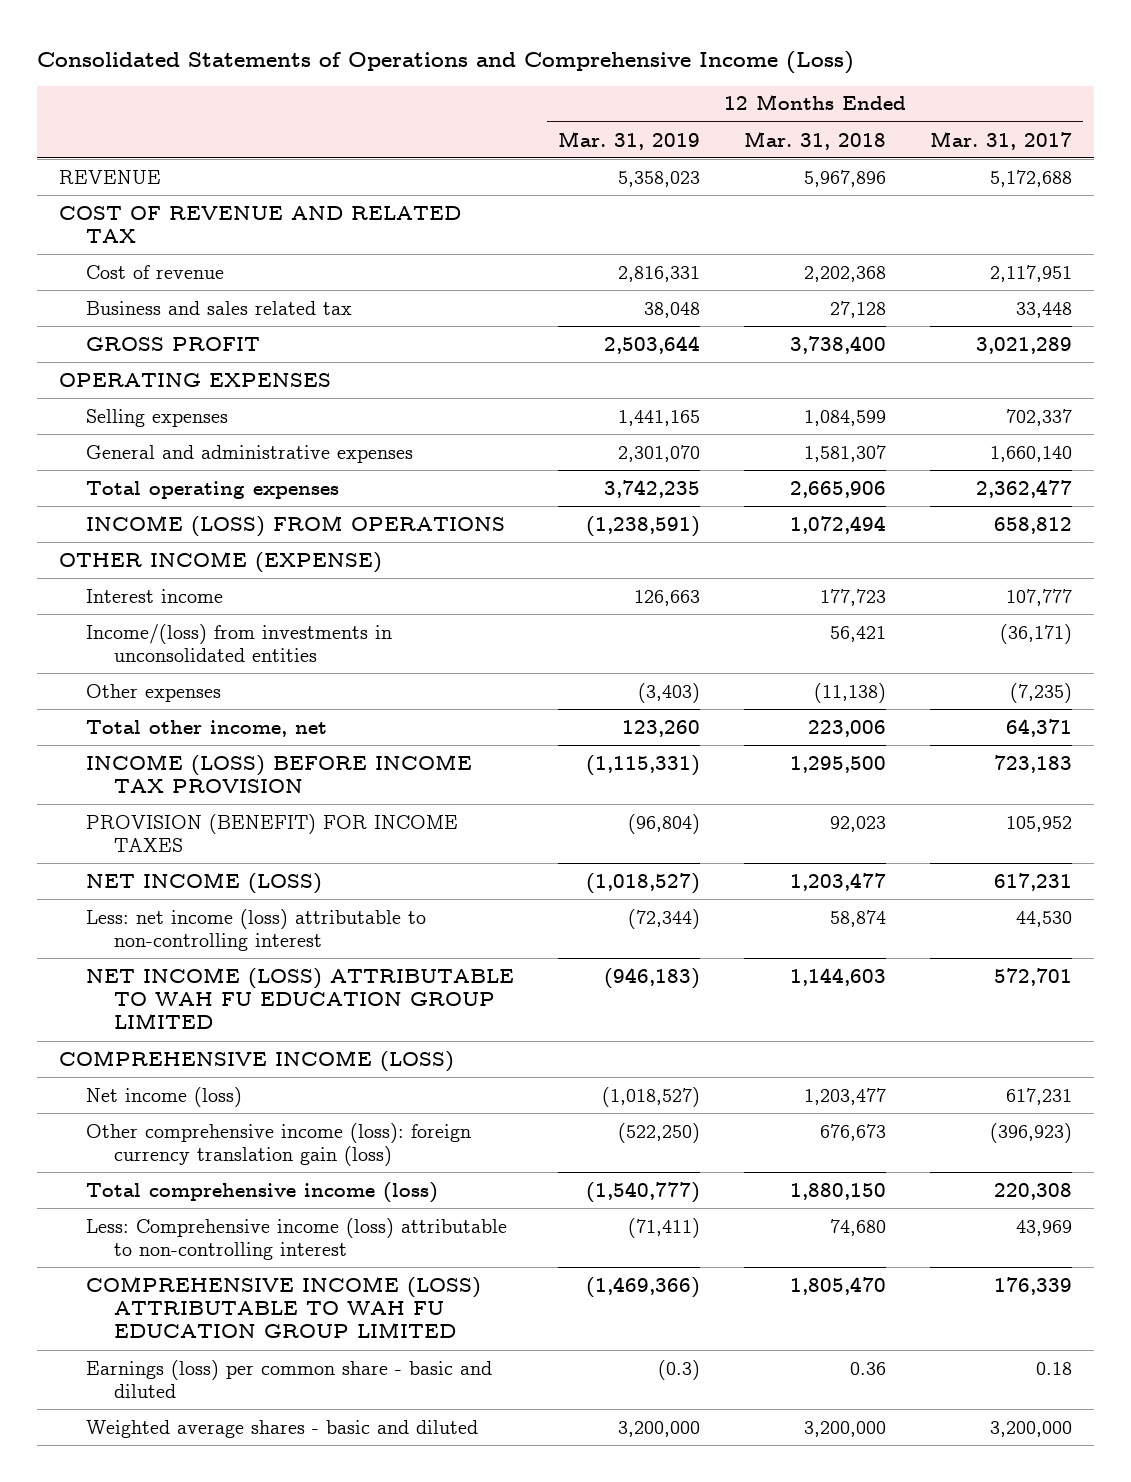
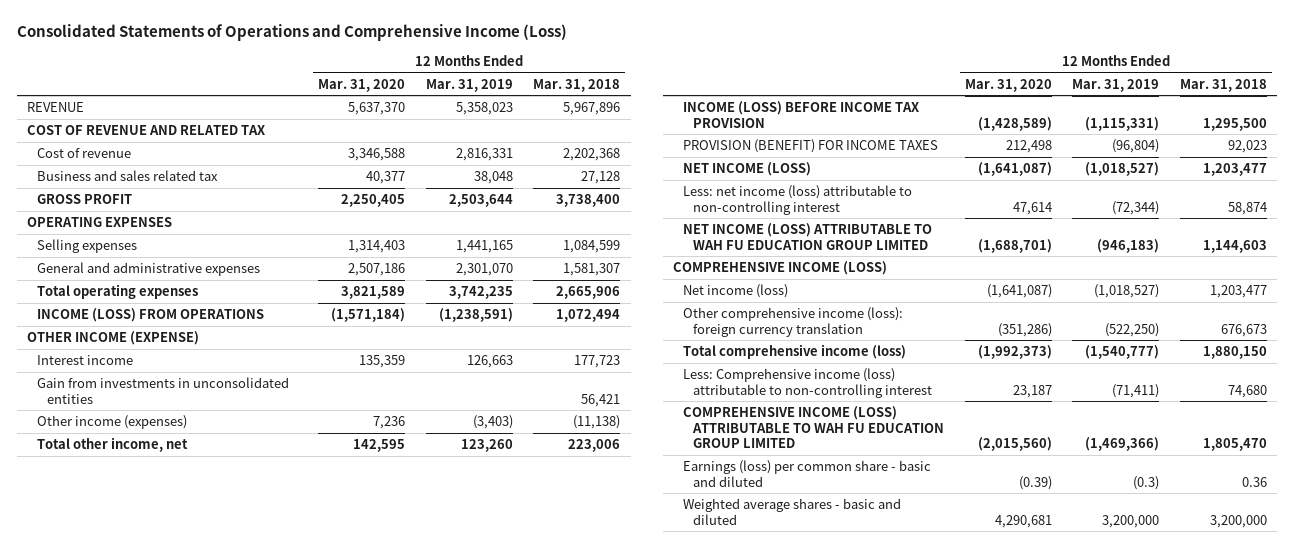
[930,130,1073,150] Mar. 31, 2017 -> none
none -> [318,78,406,92] Mar. 31, 2020
[86,623,393,663] Income/(loss) from investments in unconsolidated entities -> [36,377,289,404] Gain from investments in unconsolidated entities
[86,683,222,702] Other expenses -> [36,415,187,430] Other income (expenses)
[86,1122,472,1167] Other comprehensive income (loss): foreign currency translation gain (loss) -> [683,307,904,337] Other comprehensive income (loss): foreign currency translation

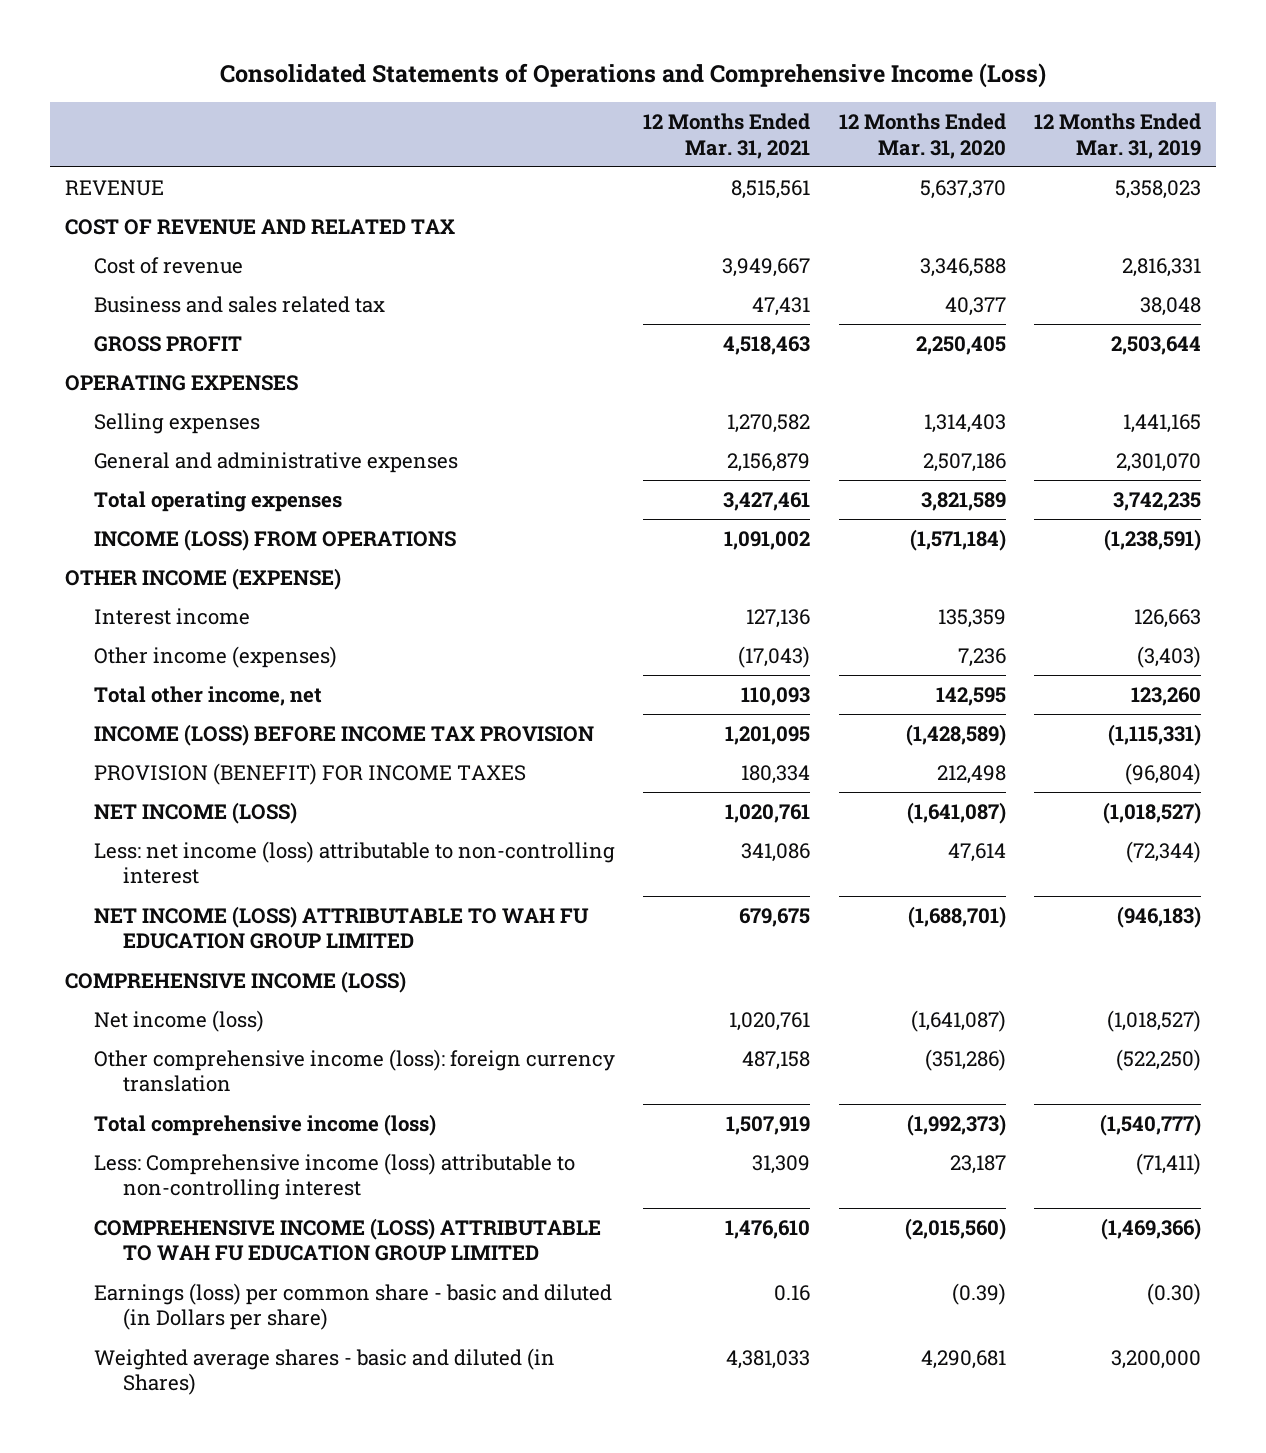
[533,78,621,92] Mar. 31, 2018 -> none
none -> [643,113,811,159] 12 Months Ended Mar. 31, 2021
[36,377,289,404] Gain from investments in unconsolidated entities -> none
[683,460,932,487] Earnings (loss) per common share - basic and diluted -> [93,1282,612,1331] Earnings (loss) per common share - basic and diluted (in Dollars per share)
[1133,475,1160,490] (0.3) -> [1147,1282,1202,1305] (0.30)
[683,498,902,525] Weighted average shares - basic and diluted -> [93,1347,555,1396] Weighted average shares - basic and diluted (in Shares)

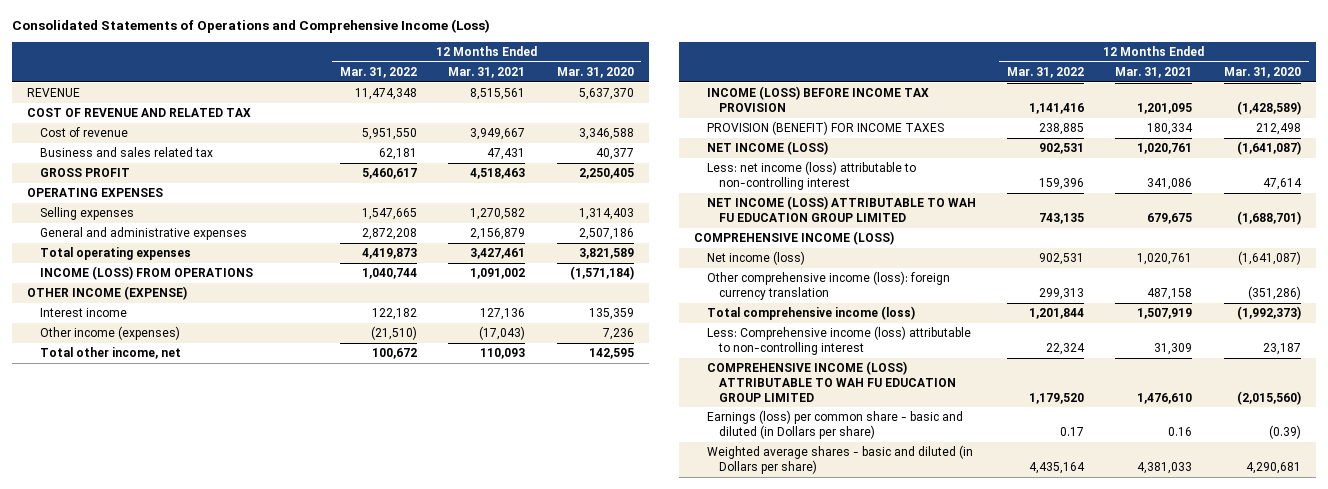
[1034,113,1202,159] 12 Months Ended Mar. 31, 2019 -> none
none -> [339,66,417,78] Mar. 31, 2022
[93,1347,555,1396] Weighted average shares - basic and diluted (in Shares) -> [706,445,973,474] Weighted average shares - basic and diluted (in Dollars per share)

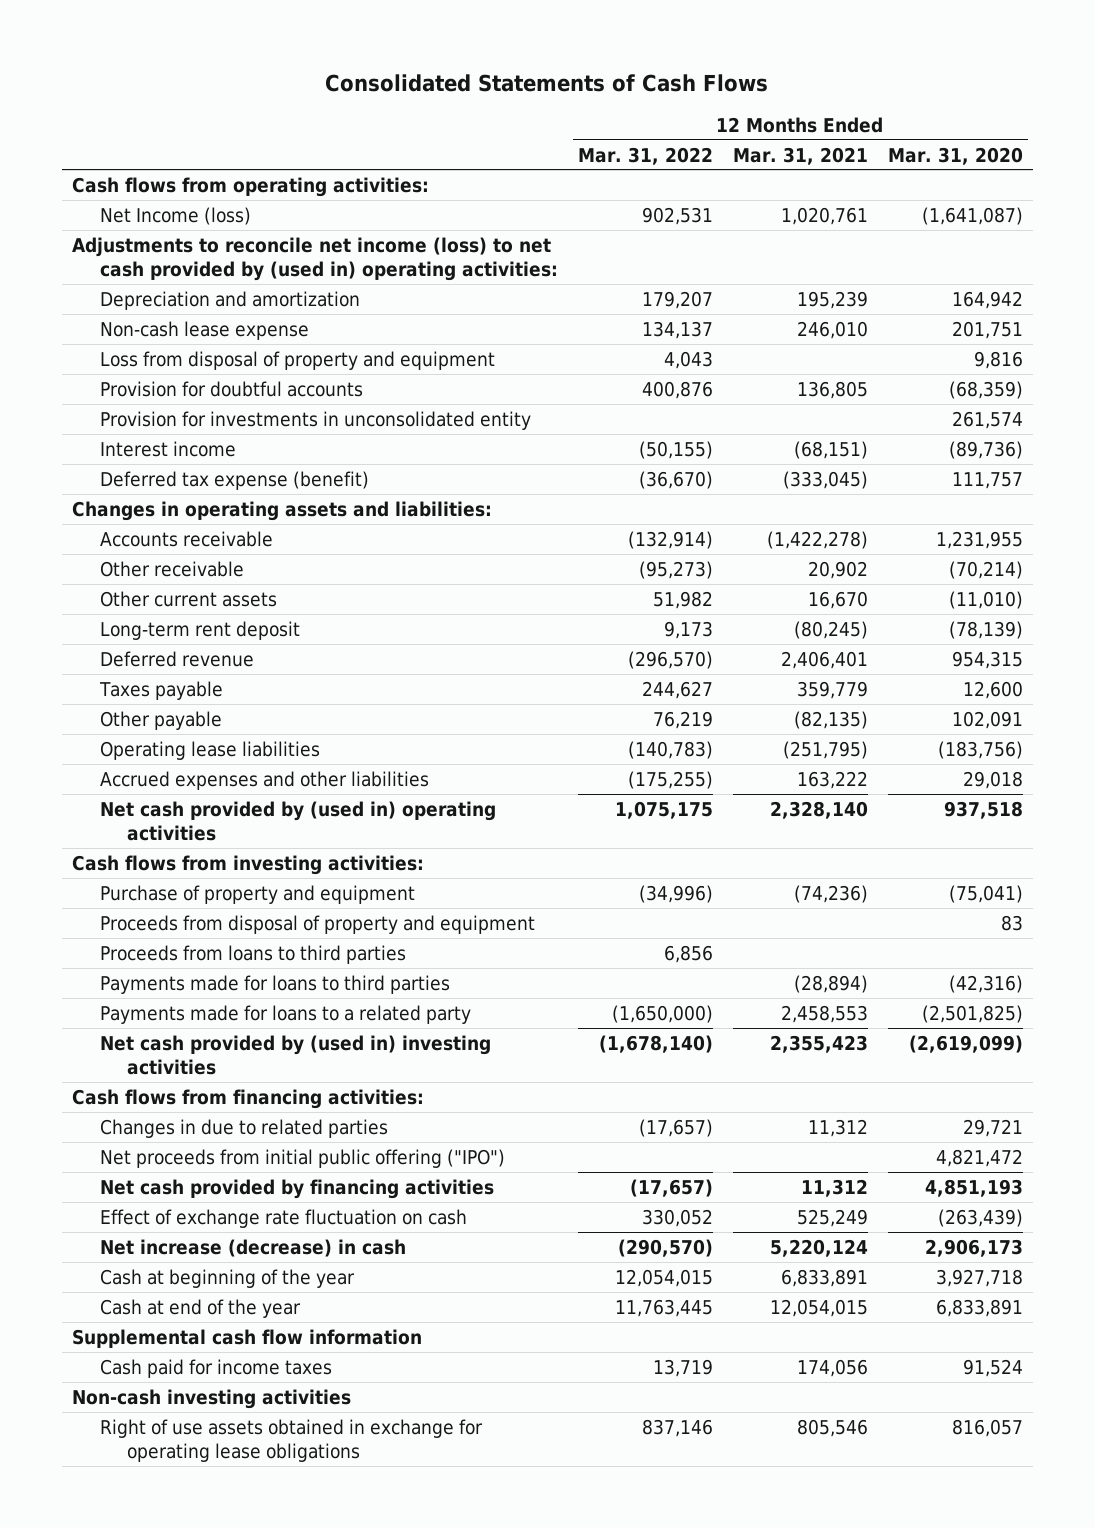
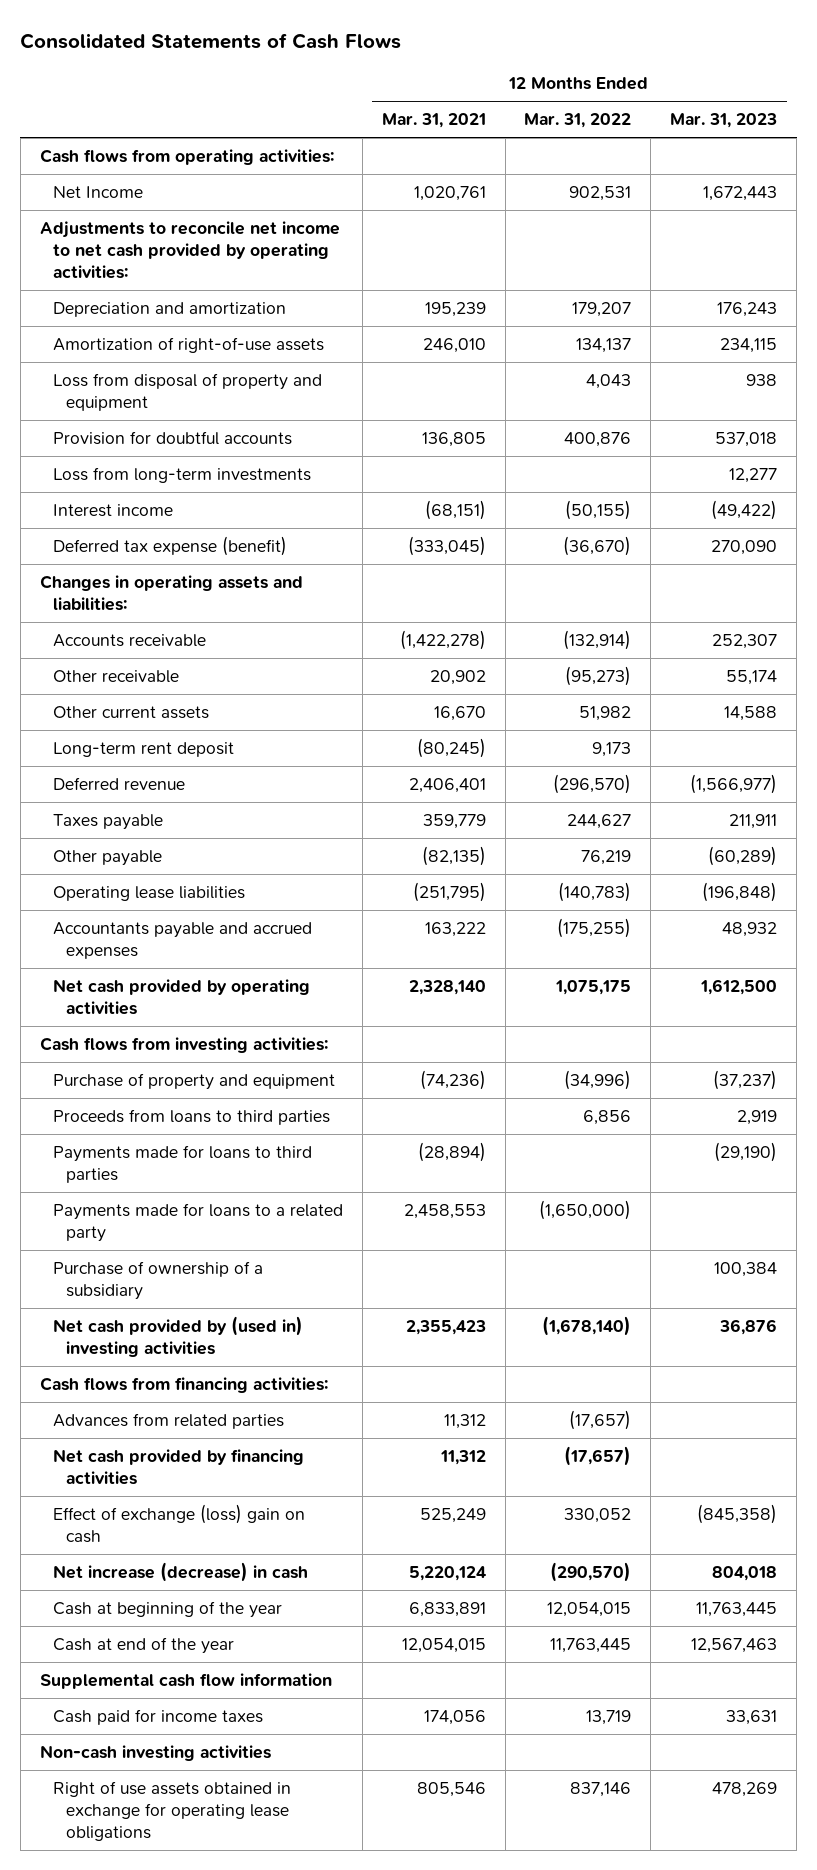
[887,146,1023,165] Mar. 31, 2020 -> none
none -> [670,113,778,129] Mar. 31, 2023
[99,206,251,225] Net Income (loss) -> [52,185,143,198] Net Income
[71,236,558,281] Adjustments to reconcile net income (loss) to net cash provided by (used in) operating activities: -> [39,220,340,279] Adjustments to reconcile net income to net cash provided by operating activities:
[99,320,309,340] Non-cash lease expense -> [52,336,324,353] Amortization of right-of-use assets
[99,410,531,430] Provision for investments in unconsolidated entity -> [52,466,311,483] Loss from long-term investments
[99,770,429,790] Accrued expenses and other liabilities -> [52,921,312,959] Accountants payable and accrued expenses
[99,800,496,841] Net cash provided by (used in) operating activities -> [52,978,310,1015] Net cash provided by operating activities
[99,914,535,934] Proceeds from disposal of property and equipment -> none
none -> [52,1260,263,1300] Purchase of ownership of a subsidiary
[99,1148,505,1168] Net proceeds from initial public offering ("IPO") -> none
[99,1118,388,1138] Changes in due to related parties -> [52,1412,284,1429] Advances from related parties
[99,1208,467,1228] Effect of exchange rate fluctuation on cash -> [52,1503,305,1543] Effect of exchange (loss) gain on cash

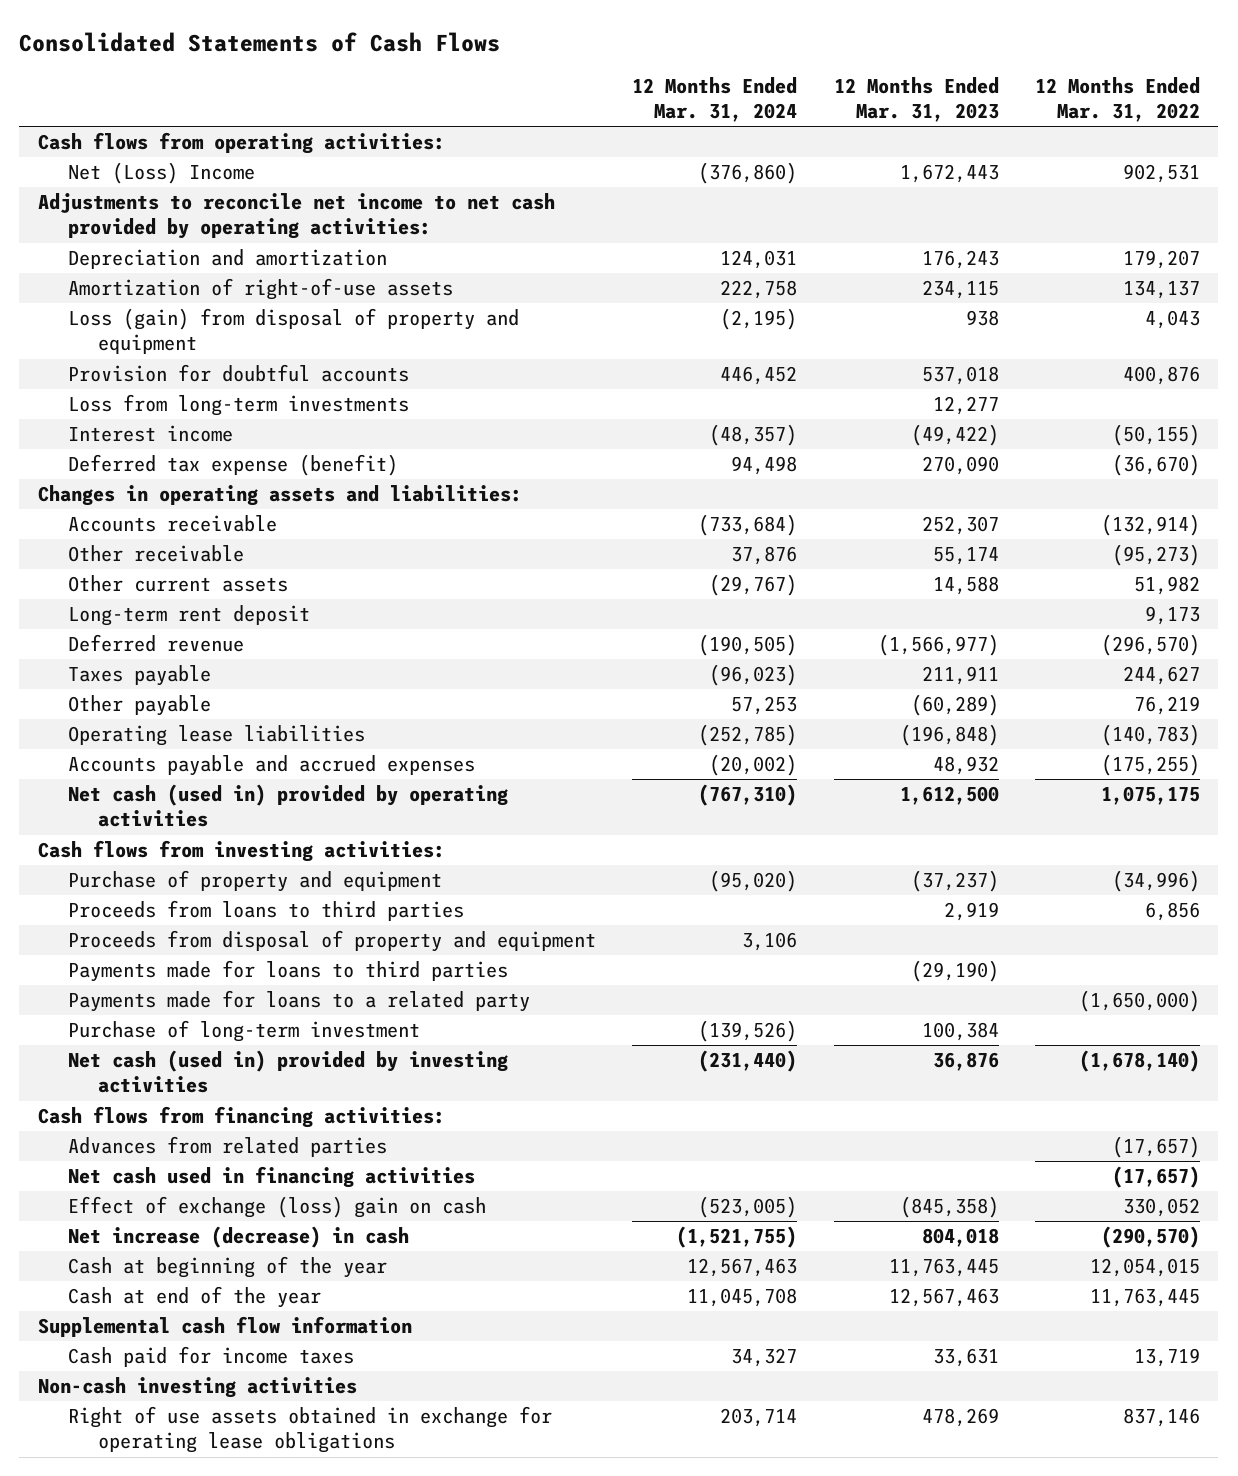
[381,113,486,129] Mar. 31, 2021 -> none
none -> [632,76,798,123] 12 Months Ended Mar. 31, 2024
[52,185,143,198] Net Income -> [67,162,255,185] Net (Loss) Income
[52,372,322,411] Loss from disposal of property and equipment -> [67,308,519,355] Loss (gain) from disposal of property and equipment
[52,921,312,959] Accountants payable and accrued expenses -> [67,755,475,777] Accounts payable and accrued expenses
[52,978,310,1015] Net cash provided by operating activities -> [67,784,508,828] Net cash (used in) provided by operating activities
none -> [67,930,596,953] Proceeds from disposal of property and equipment
[52,1260,263,1300] Purchase of ownership of a subsidiary -> [67,1020,420,1043] Purchase of long-term investment
[52,1315,303,1357] Net cash provided by (used in) investing activities -> [67,1050,508,1094] Net cash (used in) provided by investing activities
[52,1448,304,1485] Net cash provided by financing activities -> [67,1166,475,1189] Net cash used in financing activities

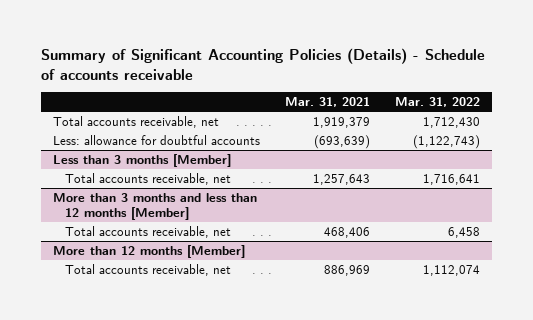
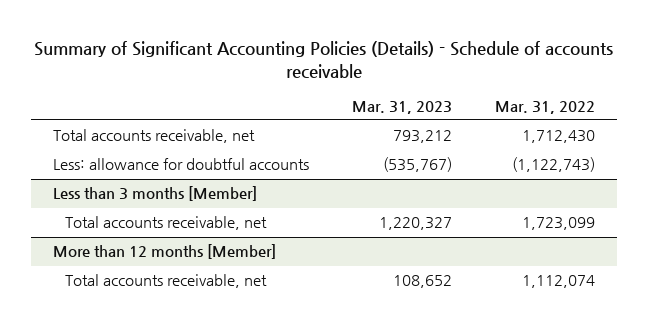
[284,97,370,108] Mar. 31, 2021 -> none
none -> [352,100,453,114] Mar. 31, 2023
[52,193,257,220] More than 3 months and less than 12 months [Member] -> none
[65,226,232,239] Total accounts receivable, net -> none
[422,174,480,186] 1,716,641 -> [522,217,596,231] 1,723,099

